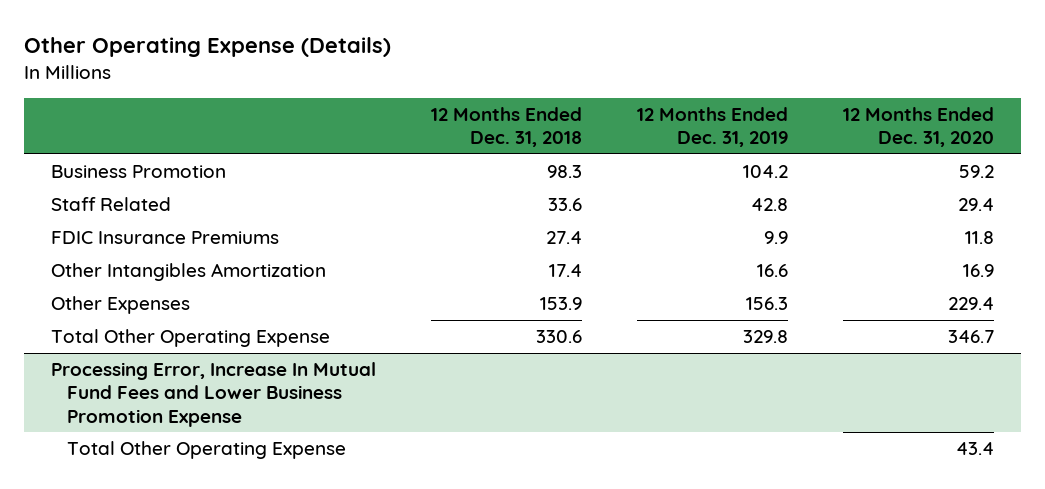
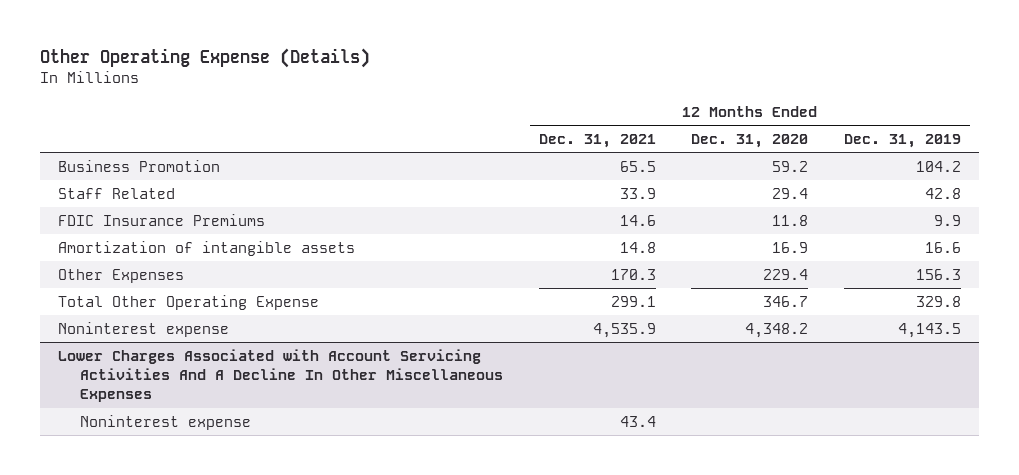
[430,106,582,148] 12 Months Ended Dec. 31, 2018 -> none
none -> [538,134,656,149] Dec. 31, 2021
[51,263,327,282] Other Intangibles Amortization -> [57,240,355,256] Amortization of intangible assets
[51,362,377,427] Processing Error, Increase In Mutual Fund Fees and Lower Business Promotion Expense -> none
[67,441,347,460] Total Other Operating Expense -> none
none -> [57,321,229,337] Noninterest expense
none -> [57,348,503,403] Lower Charges Associated with Account Servicing Activities And A Decline In Other Miscellaneous Expenses
none -> [79,414,251,430] Noninterest expense

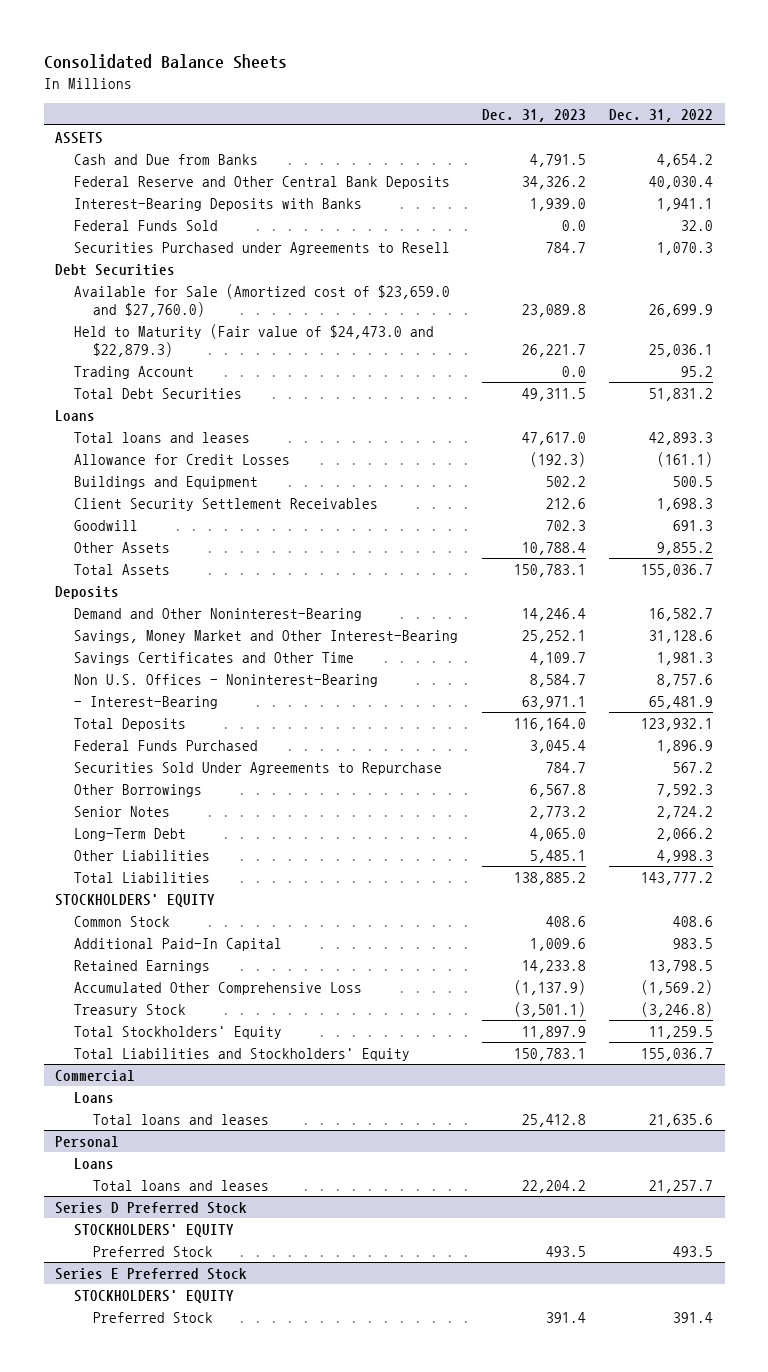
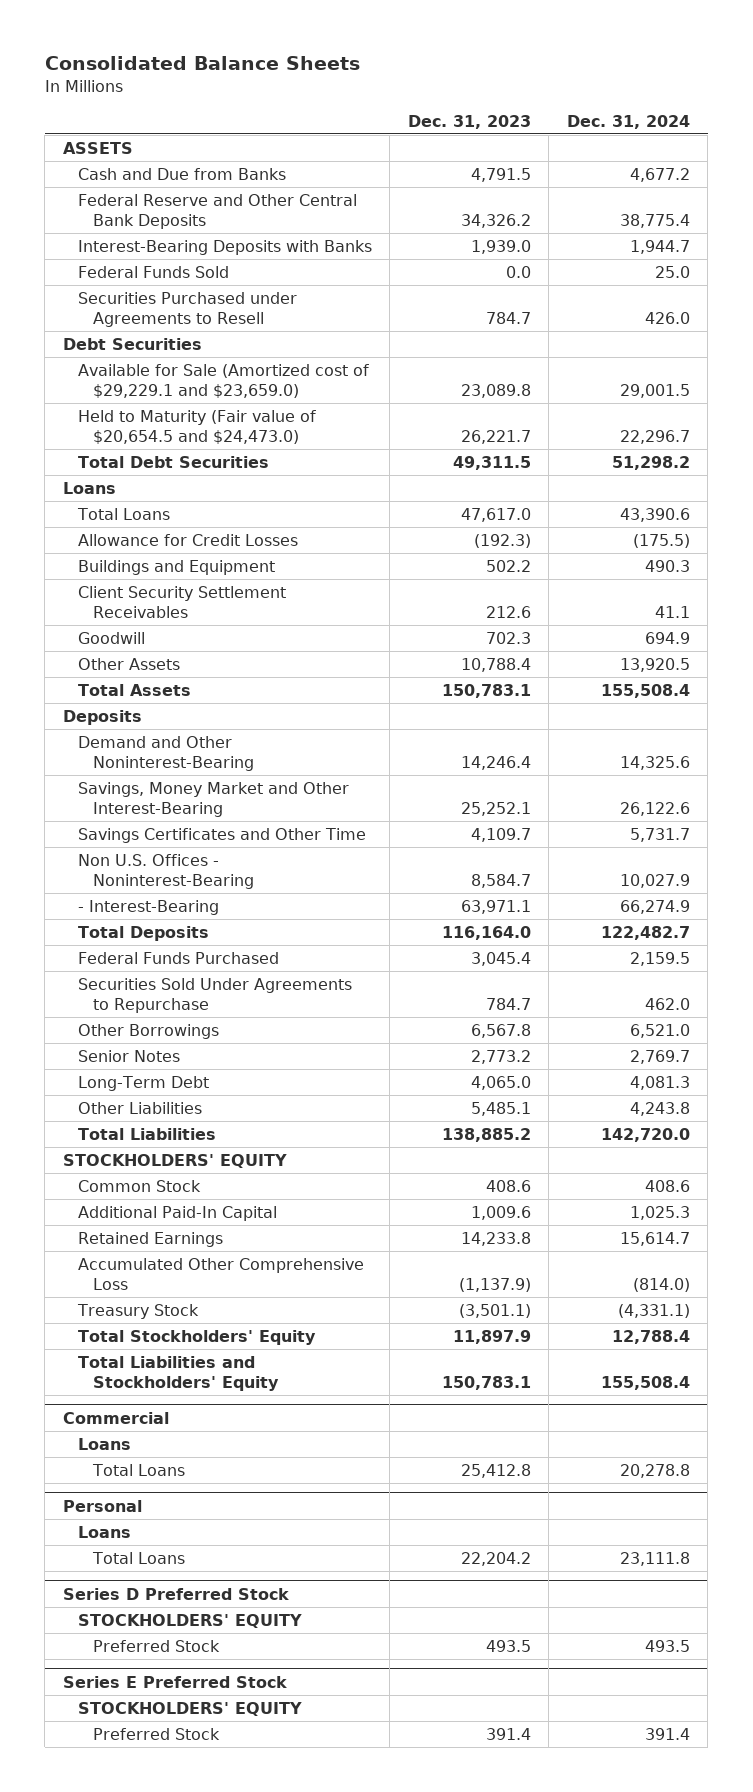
[608,108,713,122] Dec. 31, 2022 -> none
none -> [566,114,690,129] Dec. 31, 2024
[74,365,195,379] Trading Account -> none
[74,283,451,317] Available for Sale (Amortized cost of $23,659.0 and $27,760.0) -> [77,363,369,398] Available for Sale (Amortized cost of $29,229.1 and $23,659.0)
[74,323,435,357] Held to Maturity (Fair value of $24,473.0 and $22,879.3) -> [77,409,316,444] Held to Maturity (Fair value of $20,654.5 and $24,473.0)
[74,431,251,443] Total loans and leases -> [76,507,170,520] Total Loans
[93,1113,270,1125] Total loans and leases -> [91,1463,185,1476] Total Loans
[93,1179,270,1191] Total loans and leases -> [91,1551,185,1564] Total Loans

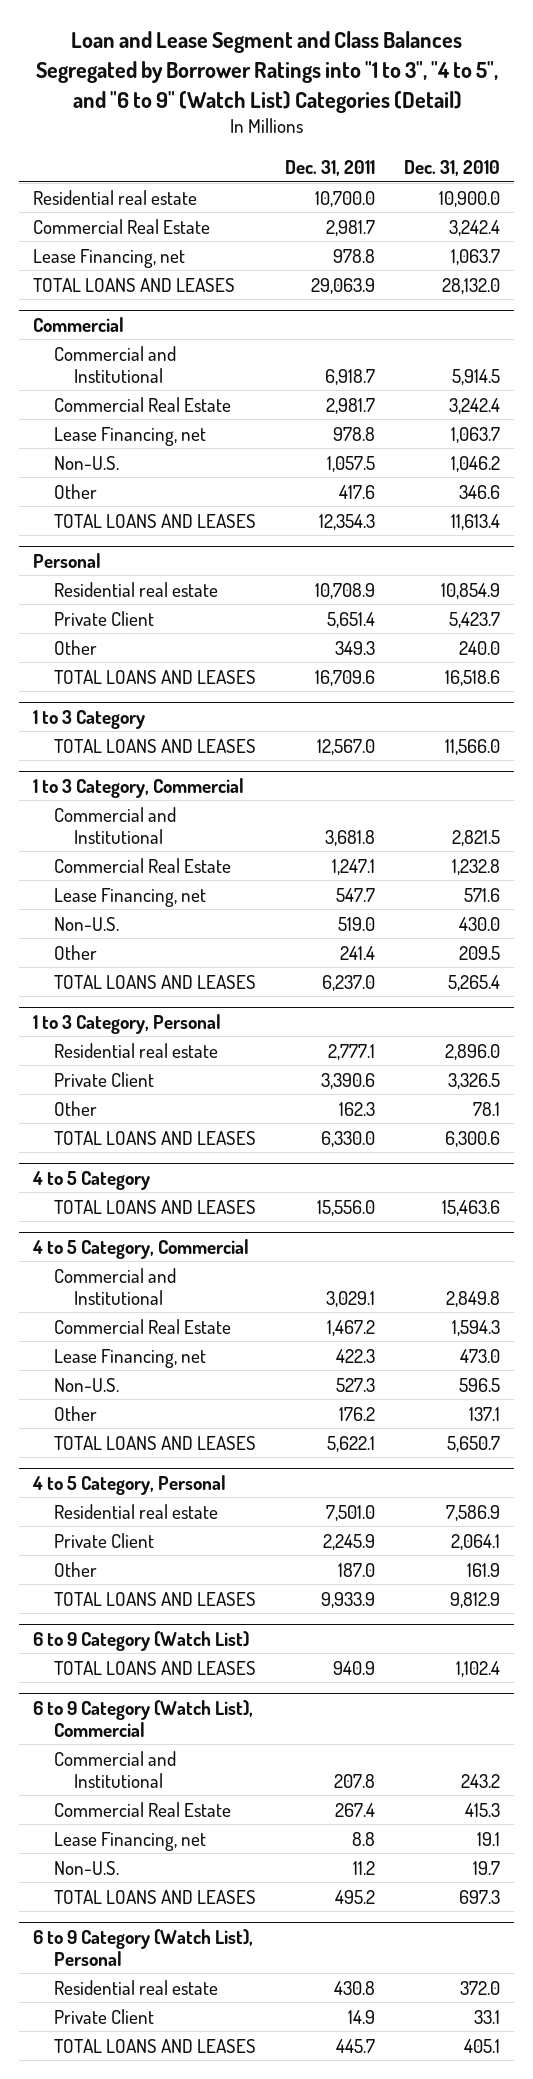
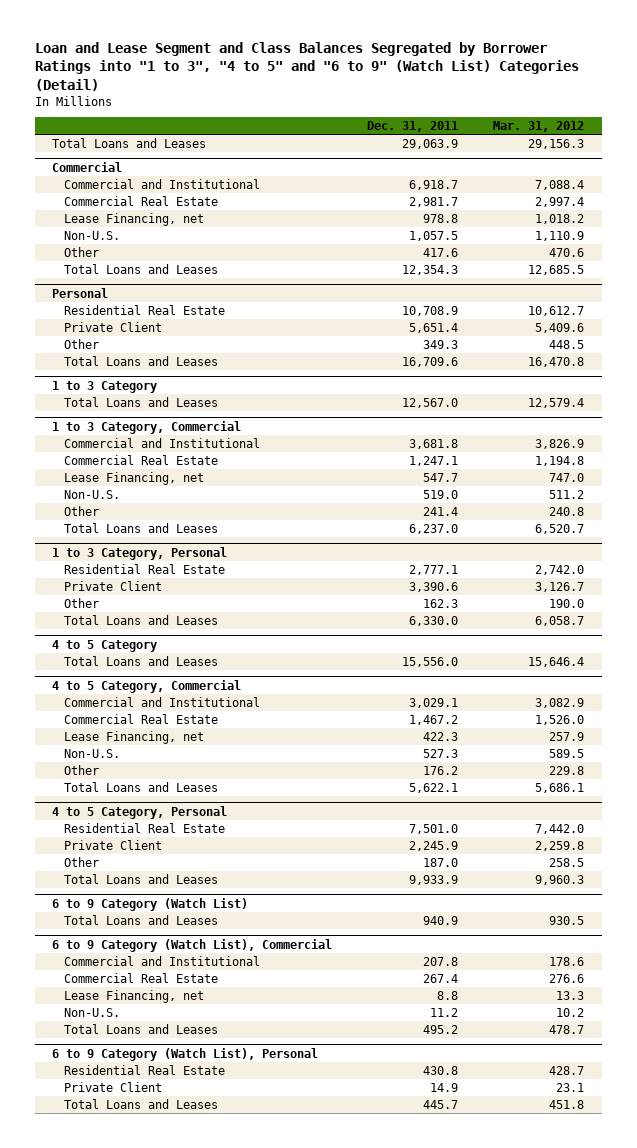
[35,31,498,113] Loan and Lease Segment and Class Balances Segregated by Borrower Ratings into "1 to 3", "4 to 5", and "6 to 9" (Watch List) Categories (Detail) -> [34,42,579,91] Loan and Lease Segment and Class Balances Segregated by Borrower Ratings into "1 to 3", "4 to 5" and "6 to 9" (Watch List) Categories (Detail)
[403,159,500,176] Dec. 31, 2010 -> none
none -> [493,121,585,133] Mar. 31, 2012
[33,189,198,205] Residential real estate -> none
[33,218,211,234] Commercial Real Estate -> none
[33,248,186,268] Lease Financing, net -> none
[33,277,236,292] TOTAL LOANS AND LEASES -> [52,137,207,148] Total Loans and Leases
[53,513,256,528] TOTAL LOANS AND LEASES -> [63,263,218,274] Total Loans and Leases
[53,581,218,597] Residential real estate -> [63,304,225,315] Residential Real Estate
[53,669,256,684] TOTAL LOANS AND LEASES -> [63,355,218,366] Total Loans and Leases
[53,738,256,753] TOTAL LOANS AND LEASES -> [63,396,218,407] Total Loans and Leases
[53,974,256,989] TOTAL LOANS AND LEASES -> [63,522,218,533] Total Loans and Leases
[53,1042,218,1058] Residential real estate -> [63,563,225,574] Residential Real Estate
[53,1130,256,1145] TOTAL LOANS AND LEASES -> [63,614,218,625] Total Loans and Leases
[53,1199,256,1214] TOTAL LOANS AND LEASES -> [63,655,218,666] Total Loans and Leases
[53,1435,256,1450] TOTAL LOANS AND LEASES -> [63,781,218,792] Total Loans and Leases
[53,1503,218,1519] Residential real estate -> [63,822,225,833] Residential Real Estate
[53,1591,256,1606] TOTAL LOANS AND LEASES -> [63,873,218,884] Total Loans and Leases
[53,1660,256,1675] TOTAL LOANS AND LEASES -> [63,914,218,925] Total Loans and Leases
[53,1889,256,1904] TOTAL LOANS AND LEASES -> [63,1023,218,1034] Total Loans and Leases
[53,1979,218,1995] Residential real estate -> [63,1064,225,1075] Residential Real Estate
[53,2038,256,2053] TOTAL LOANS AND LEASES -> [63,1098,218,1109] Total Loans and Leases

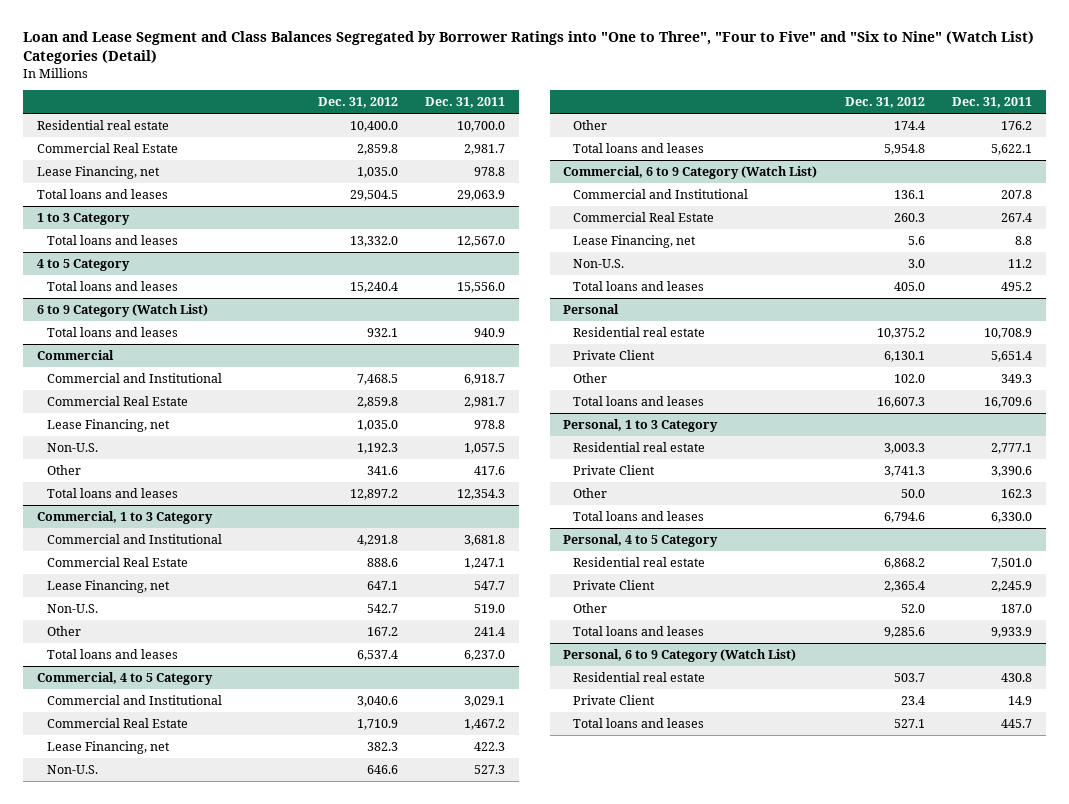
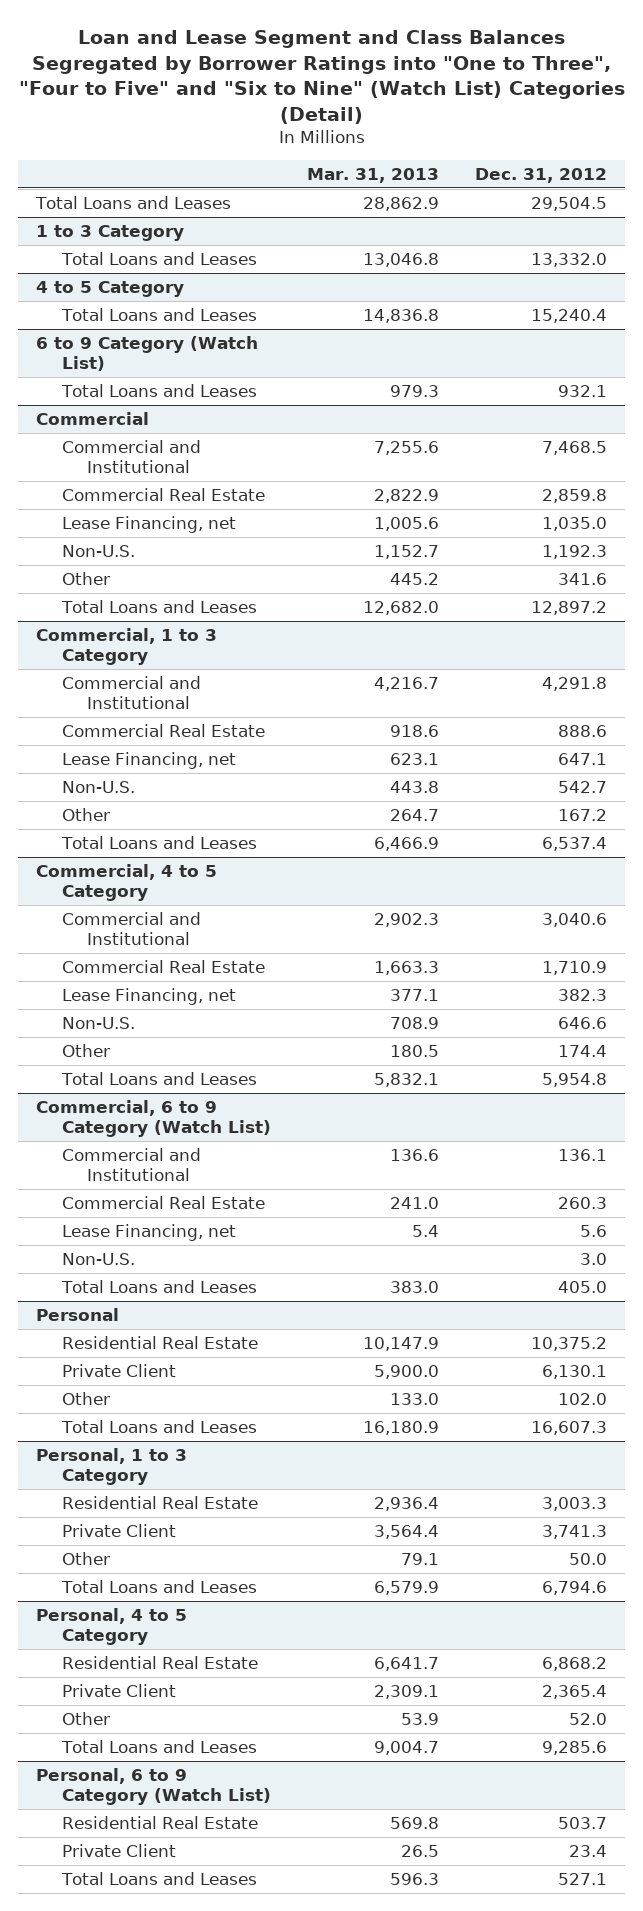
[425,97,506,109] Dec. 31, 2011 -> none
none -> [306,167,439,183] Mar. 31, 2013
[36,119,169,130] Residential real estate -> none
[36,142,178,153] Commercial Real Estate -> none
[36,165,160,179] Lease Financing, net -> none
[36,188,168,199] Total loans and leases -> [35,195,232,209] Total Loans and Leases
[46,234,178,245] Total loans and leases -> [60,251,257,265] Total Loans and Leases
[46,280,178,291] Total loans and leases -> [60,307,257,321] Total Loans and Leases
[46,326,178,337] Total loans and leases -> [60,383,257,397] Total Loans and Leases
[46,487,178,498] Total loans and leases -> [60,599,257,613] Total Loans and Leases
[46,648,178,659] Total loans and leases -> [60,835,257,849] Total Loans and Leases
[573,142,705,153] Total loans and leases -> [60,1071,257,1085] Total Loans and Leases
[573,280,705,291] Total loans and leases -> [60,1279,257,1293] Total Loans and Leases
[573,326,706,337] Residential real estate -> [61,1335,258,1349] Residential Real Estate
[573,395,705,406] Total loans and leases -> [60,1419,257,1433] Total Loans and Leases
[573,441,706,452] Residential real estate -> [61,1495,258,1509] Residential Real Estate
[573,510,705,521] Total loans and leases -> [60,1579,257,1593] Total Loans and Leases
[573,556,706,567] Residential real estate -> [61,1655,258,1669] Residential Real Estate
[573,625,705,636] Total loans and leases -> [60,1739,257,1753] Total Loans and Leases
[573,671,706,682] Residential real estate -> [61,1815,258,1829] Residential Real Estate
[573,717,705,728] Total loans and leases -> [60,1871,257,1885] Total Loans and Leases

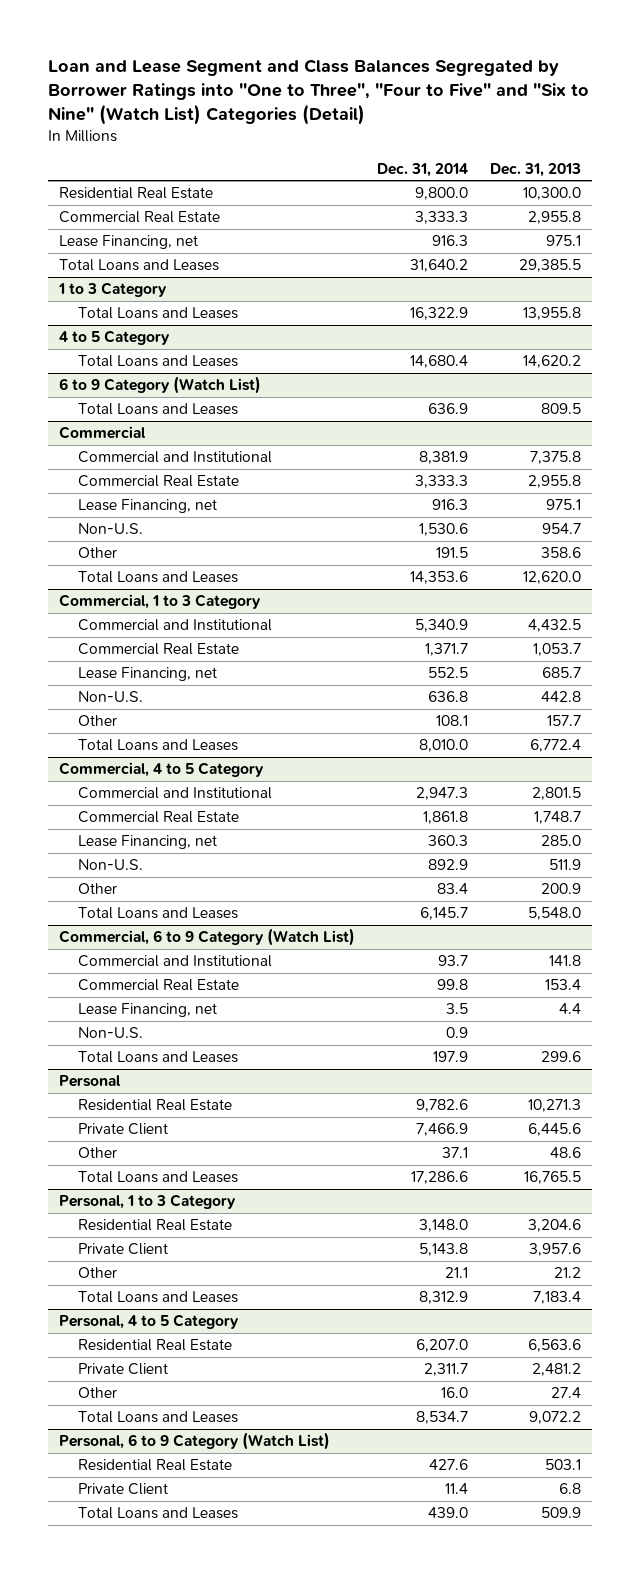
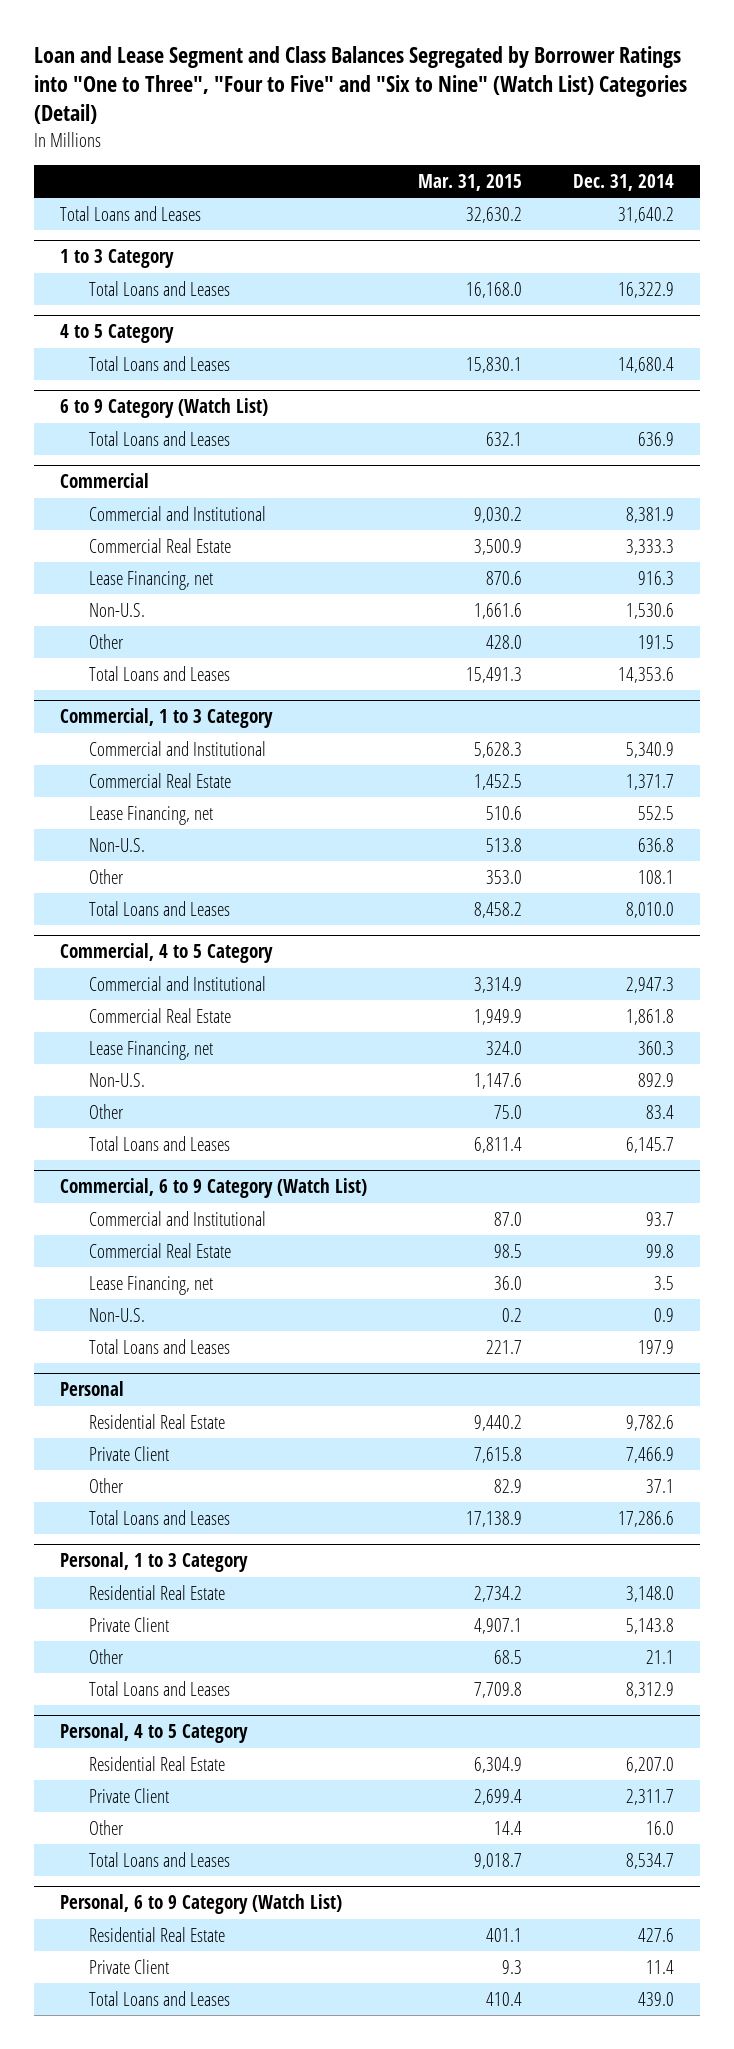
[490,162,582,177] Dec. 31, 2013 -> none
none -> [418,174,523,192] Mar. 31, 2015
[59,187,214,200] Residential Real Estate -> none
[59,211,221,224] Commercial Real Estate -> none
[59,235,199,250] Lease Financing, net -> none

